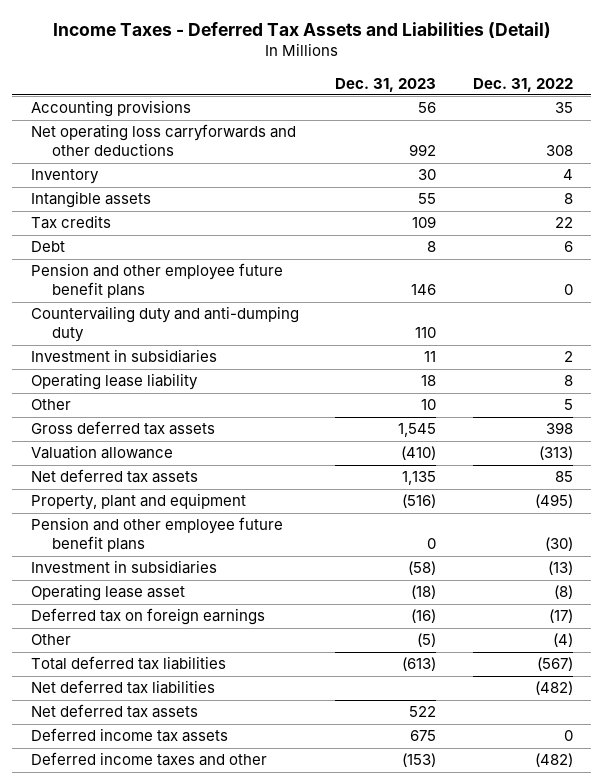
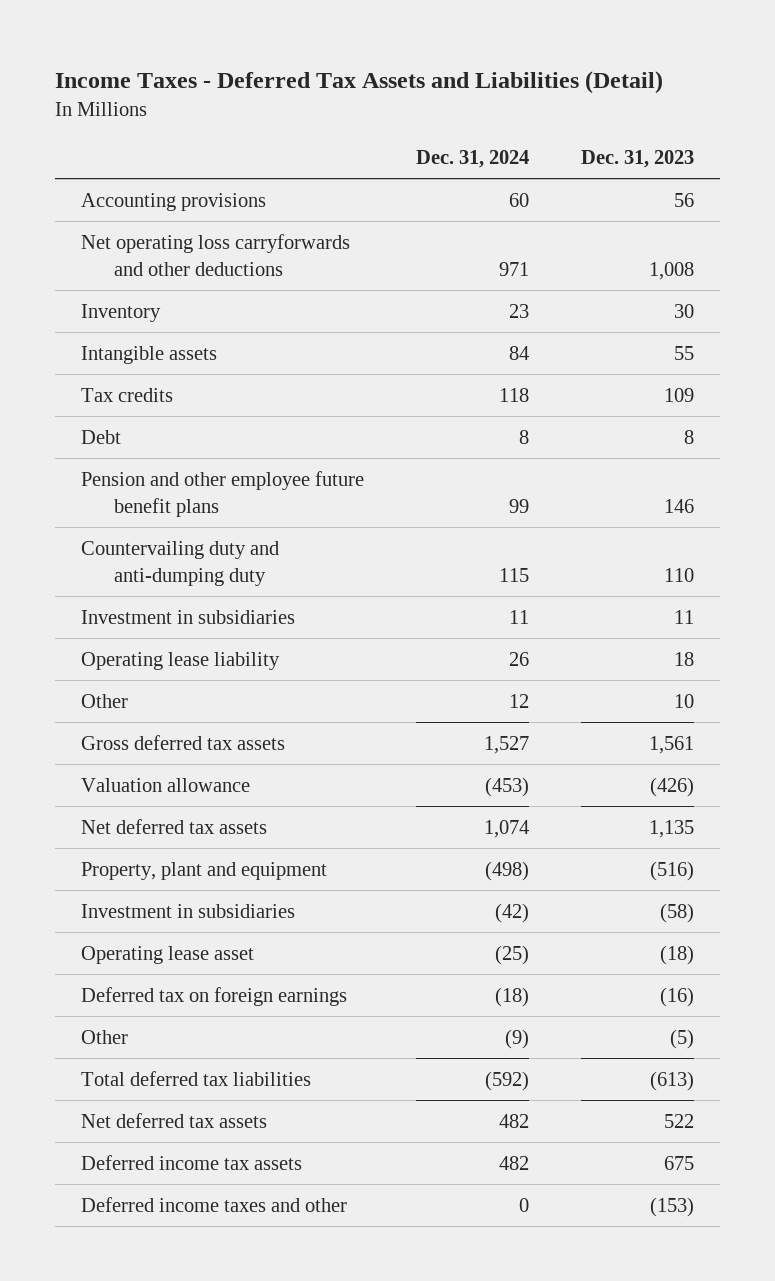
[473,77,574,92] Dec. 31, 2022 -> none
none -> [416,149,530,168] Dec. 31, 2024
[409,144,437,157] 992 -> [648,261,694,280] 1,008
[398,423,437,438] 1,545 -> [648,735,694,754] 1,561
[401,446,437,461] (410) -> [649,776,694,797] (426)
[30,517,283,553] Pension and other employee future benefit plans -> none
[30,680,215,695] Net deferred tax liabilities -> none

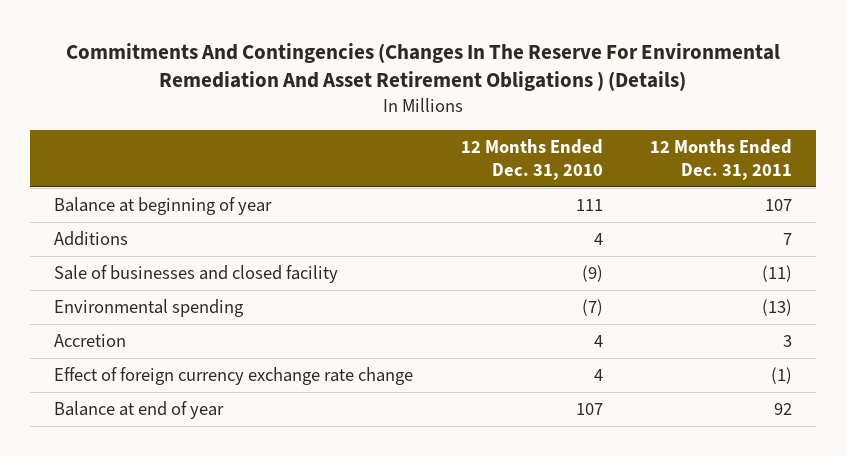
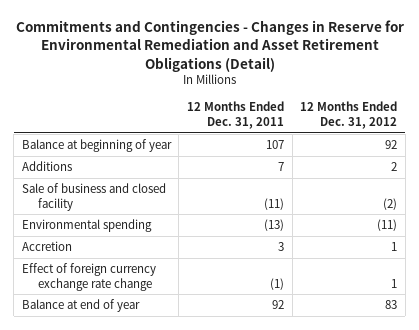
[66,42,781,92] Commitments And Contingencies (Changes In The Reserve For Environmental Remediation And Asset Retirement Obligations ) (Details) -> [15,20,404,72] Commitments and Contingencies - Changes in Reserve for Environmental Remediation and Asset Retirement Obligations (Detail)
[460,139,603,181] 12 Months Ended Dec. 31, 2010 -> none
none -> [300,101,398,129] 12 Months Ended Dec. 31, 2012
[54,264,339,283] Sale of businesses and closed facility -> [21,183,166,211] Sale of business and closed facility

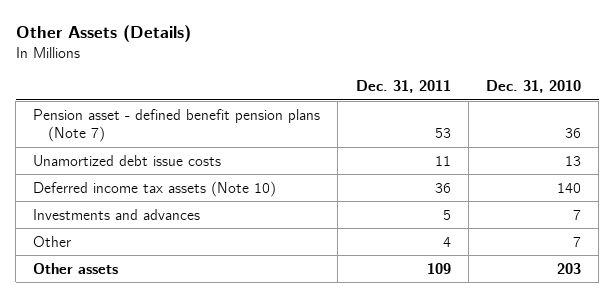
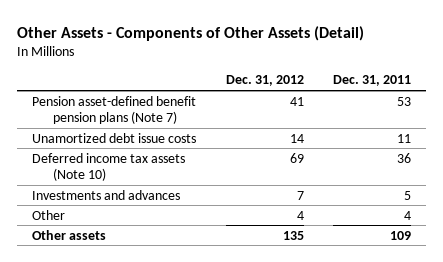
[15,25,191,43] Other Assets (Details) -> [16,25,364,41] Other Assets - Components of Other Assets (Detail)
[485,80,581,94] Dec. 31, 2010 -> none
none -> [225,75,304,87] Dec. 31, 2012
[33,108,321,143] Pension asset - defined benefit pension plans (Note 7) -> [31,95,196,125] Pension asset-defined benefit pension plans (Note 7)

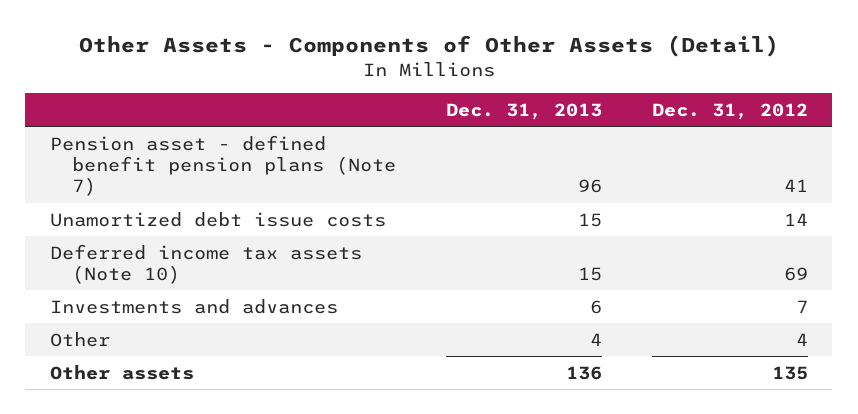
[333,75,412,87] Dec. 31, 2011 -> none
none -> [445,103,602,121] Dec. 31, 2013
[31,95,196,125] Pension asset-defined benefit pension plans (Note 7) -> [50,134,397,197] Pension asset - defined benefit pension plans (Note 7)

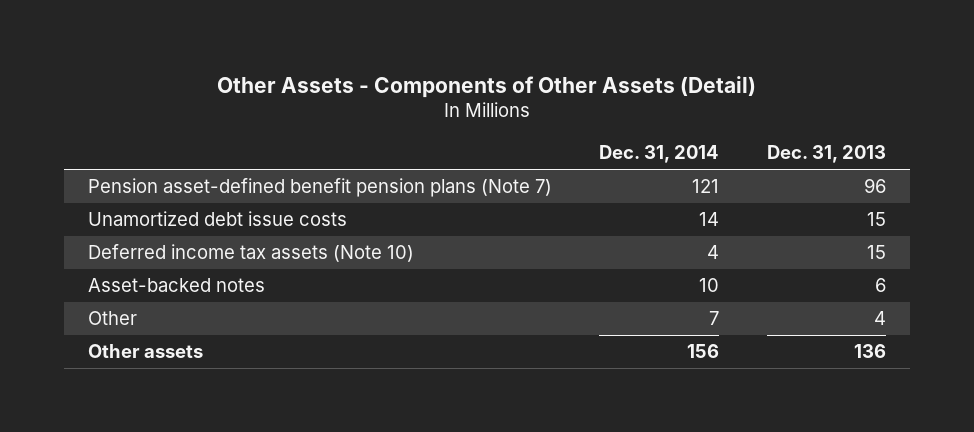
[651,103,808,121] Dec. 31, 2012 -> none
none -> [599,145,720,164] Dec. 31, 2014
[50,134,397,197] Pension asset - defined benefit pension plans (Note 7) -> [87,178,552,198] Pension asset-defined benefit pension plans (Note 7)
[50,298,339,314] Investments and advances -> none
none -> [87,278,265,293] Asset-backed notes

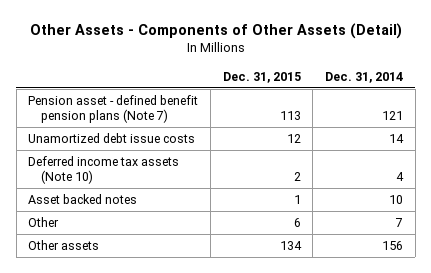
[767,145,887,164] Dec. 31, 2013 -> none
none -> [222,71,301,83] Dec. 31, 2015
[87,178,552,198] Pension asset-defined benefit pension plans (Note 7) -> [28,94,199,123] Pension asset - defined benefit pension plans (Note 7)
[87,278,265,293] Asset-backed notes -> [28,193,138,204] Asset backed notes

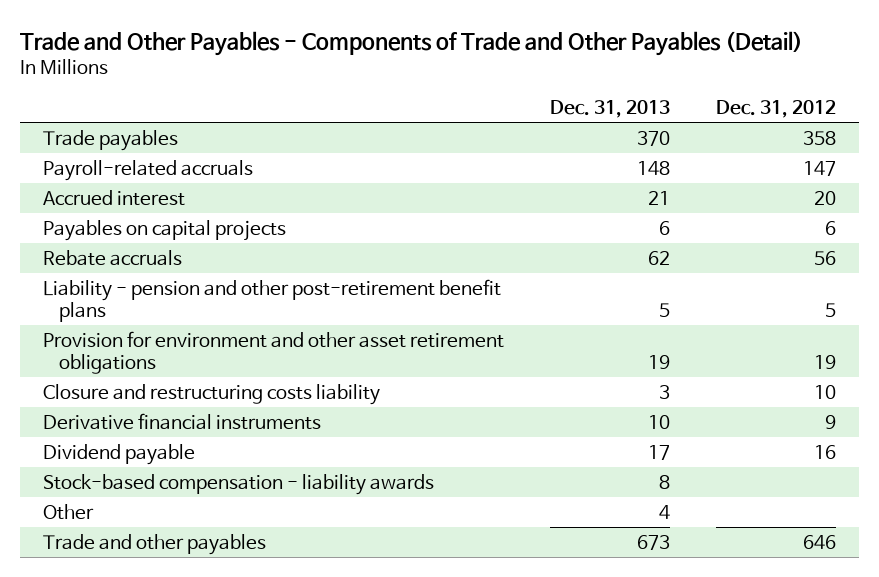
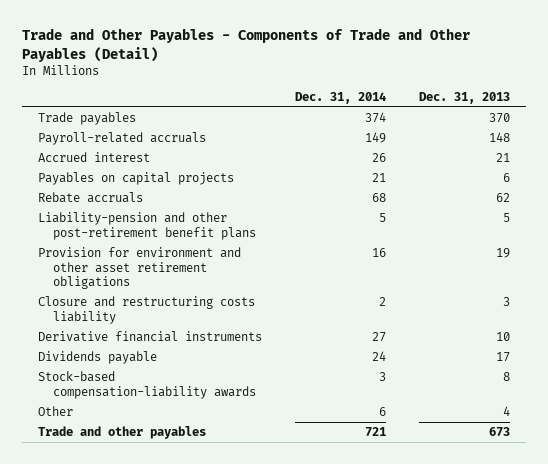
[716,100,837,119] Dec. 31, 2012 -> none
none -> [295,91,387,104] Dec. 31, 2014
[42,278,501,323] Liability - pension and other post-retirement benefit plans -> [38,212,257,240] Liability-pension and other post-retirement benefit plans
[42,443,195,465] Dividend payable -> [38,351,158,365] Dividends payable
[42,473,434,495] Stock-based compensation - liability awards -> [38,371,257,399] Stock-based compensation-liability awards

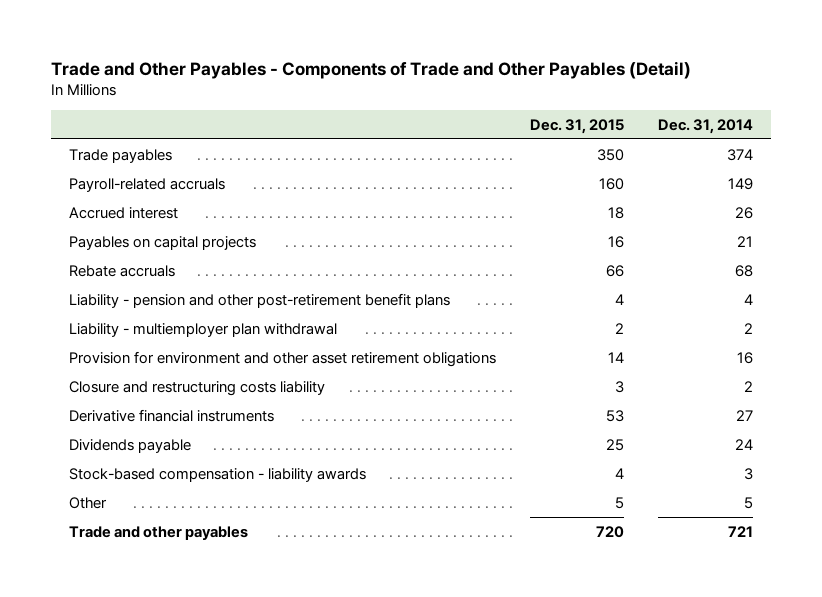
[418,91,510,104] Dec. 31, 2013 -> none
none -> [529,118,624,134] Dec. 31, 2015
[38,212,257,240] Liability-pension and other post-retirement benefit plans -> [68,292,450,308] Liability - pension and other post-retirement benefit plans
[379,213,387,223] 5 -> [744,293,754,305] 4
none -> [68,322,337,337] Liability - multiemployer plan withdrawal
[38,371,257,399] Stock-based compensation-liability awards -> [68,467,366,482] Stock-based compensation - liability awards
[379,407,387,417] 6 -> [744,496,754,509] 5

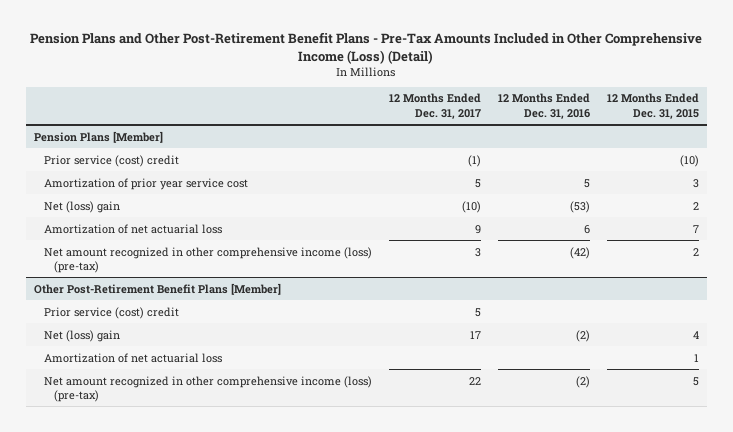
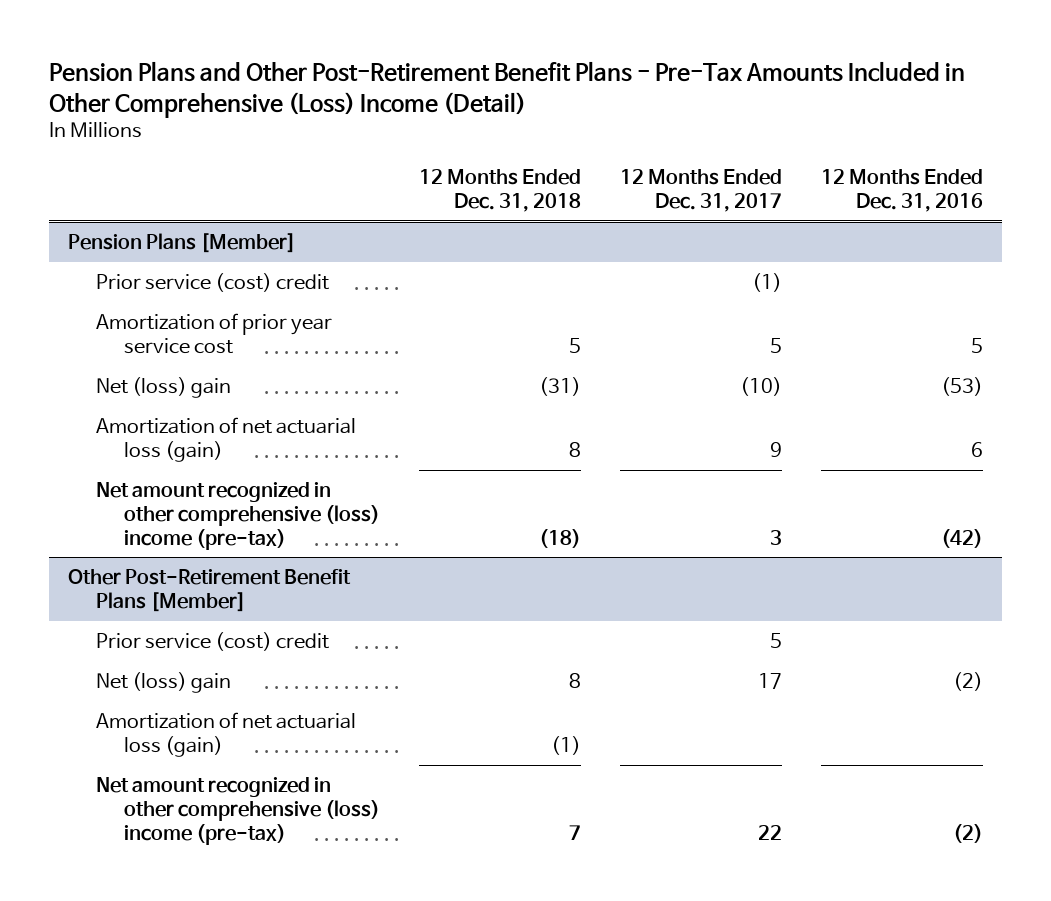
[30,32,703,64] Pension Plans and Other Post-Retirement Benefit Plans - Pre-Tax Amounts Included in Other Comprehensive Income (Loss) (Detail) -> [48,60,965,118] Pension Plans and Other Post-Retirement Benefit Plans - Pre-Tax Amounts Included in Other Comprehensive (Loss) Income (Detail)
[606,93,699,119] 12 Months Ended Dec. 31, 2015 -> none
none -> [419,169,582,213] 12 Months Ended Dec. 31, 2018
[43,223,222,234] Amortization of net actuarial loss -> [96,417,357,462] Amortization of net actuarial loss (gain)
[43,246,372,273] Net amount recognized in other comprehensive income (loss) (pre-tax) -> [96,482,381,550] Net amount recognized in other comprehensive (loss) income (pre-tax)
[43,352,222,363] Amortization of net actuarial loss -> [96,712,357,757] Amortization of net actuarial loss (gain)
[43,375,372,402] Net amount recognized in other comprehensive income (loss) (pre-tax) -> [96,777,381,845] Net amount recognized in other comprehensive (loss) income (pre-tax)

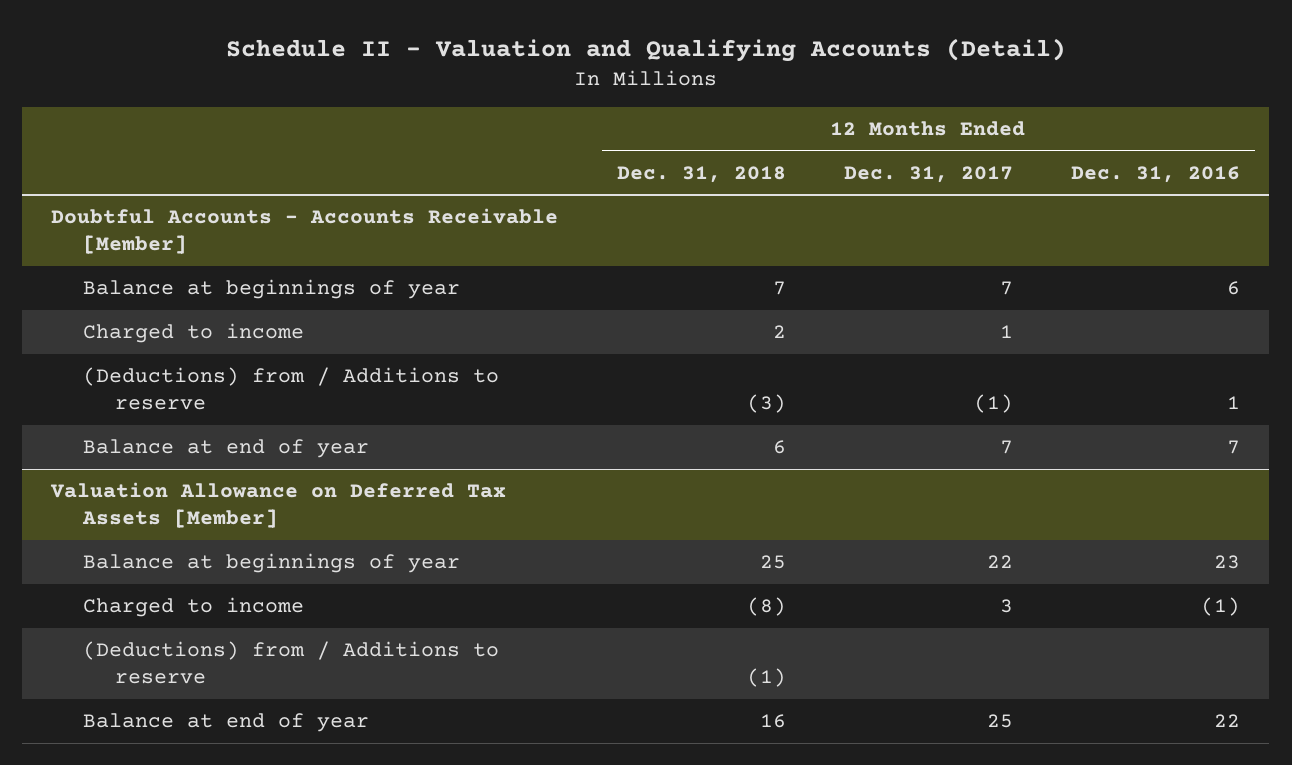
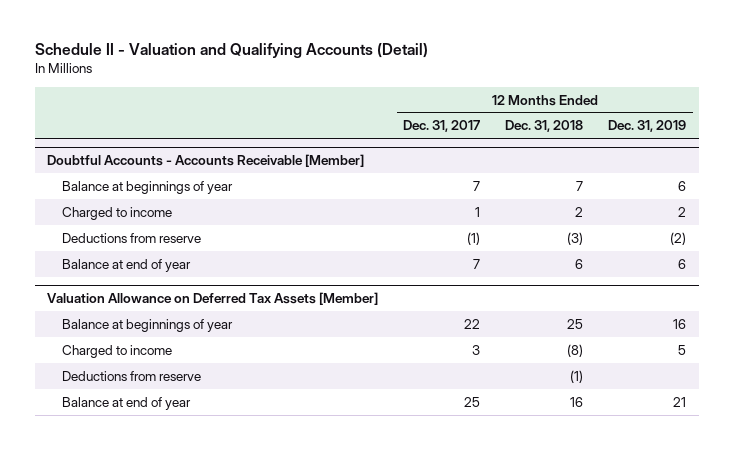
[1071,165,1241,183] Dec. 31, 2016 -> none
none -> [608,120,687,133] Dec. 31, 2019
[83,367,500,411] (Deductions) from / Additions to reserve -> [61,232,201,243] Deductions from reserve
[83,641,500,685] (Deductions) from / Additions to reserve -> [61,370,201,381] Deductions from reserve

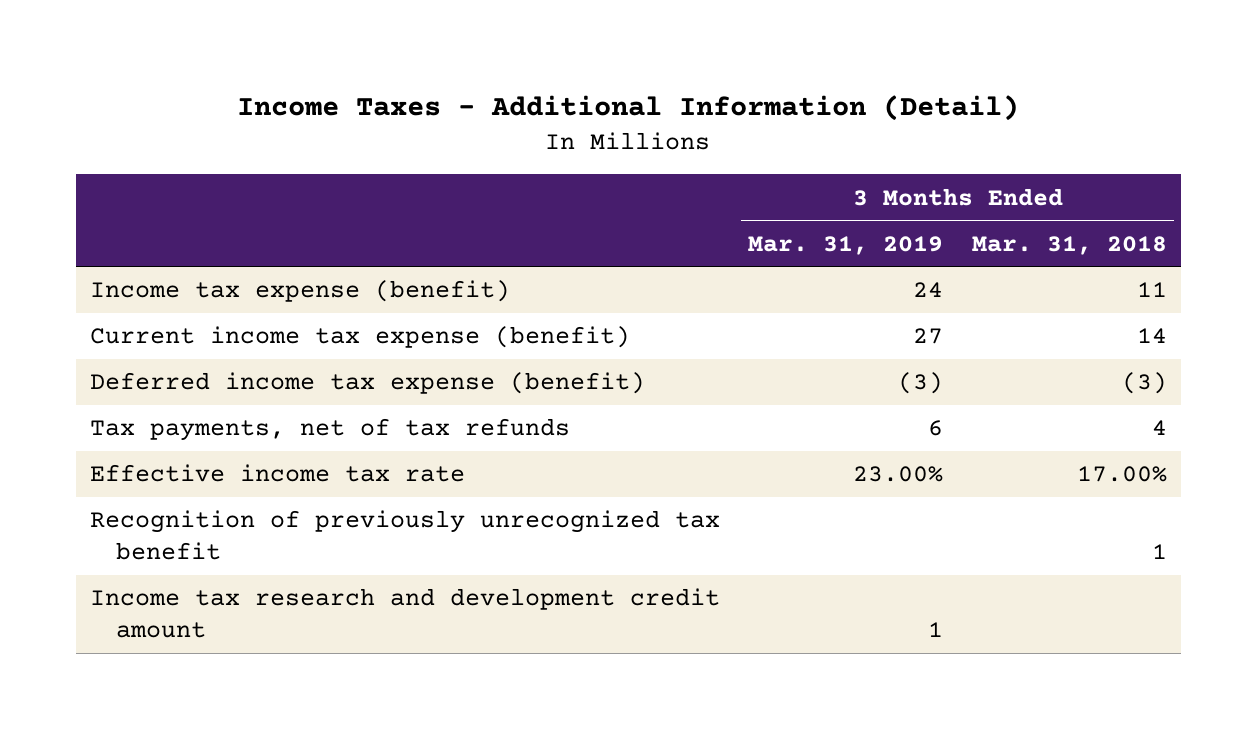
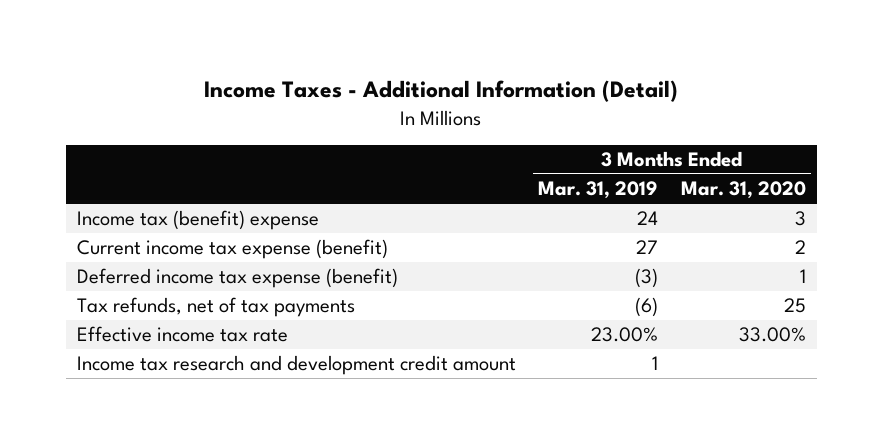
[971,235,1167,255] Mar. 31, 2018 -> none
none -> [680,181,806,200] Mar. 31, 2020
[90,280,511,303] Income tax expense (benefit) -> [76,210,319,231] Income tax (benefit) expense
[90,418,571,442] Tax payments, net of tax refunds -> [76,297,355,318] Tax refunds, net of tax payments
[928,420,944,437] 6 -> [635,297,659,318] (6)
[90,510,721,561] Recognition of previously unrecognized tax benefit -> none

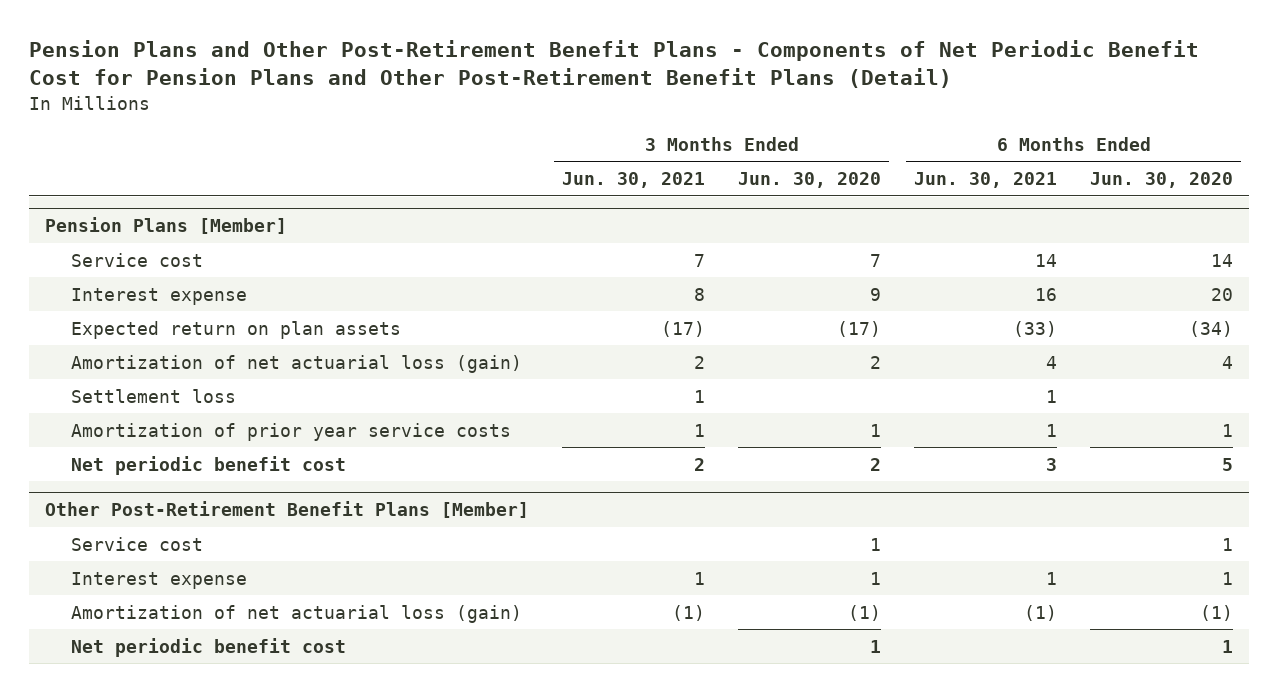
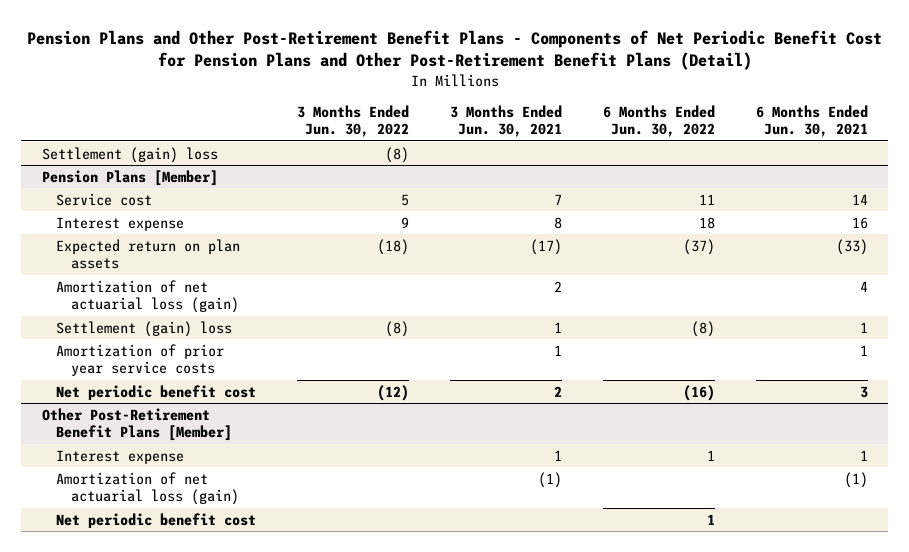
[738,172,882,189] Jun. 30, 2020 -> none
[1090,172,1234,189] Jun. 30, 2020 -> none
none -> [297,105,410,138] 3 Months Ended Jun. 30, 2022
none -> [602,105,715,138] 6 Months Ended Jun. 30, 2022
none -> [41,146,218,163] Settlement (gain) loss
[71,388,237,403] Settlement loss -> [56,320,233,337] Settlement (gain) loss
[71,536,204,551] Service cost -> none

